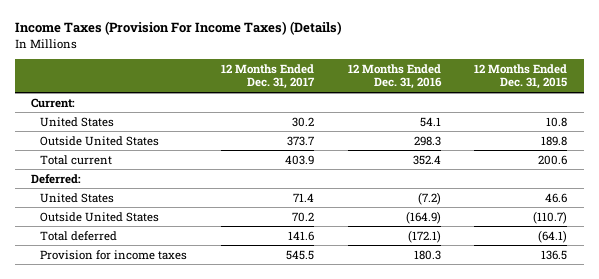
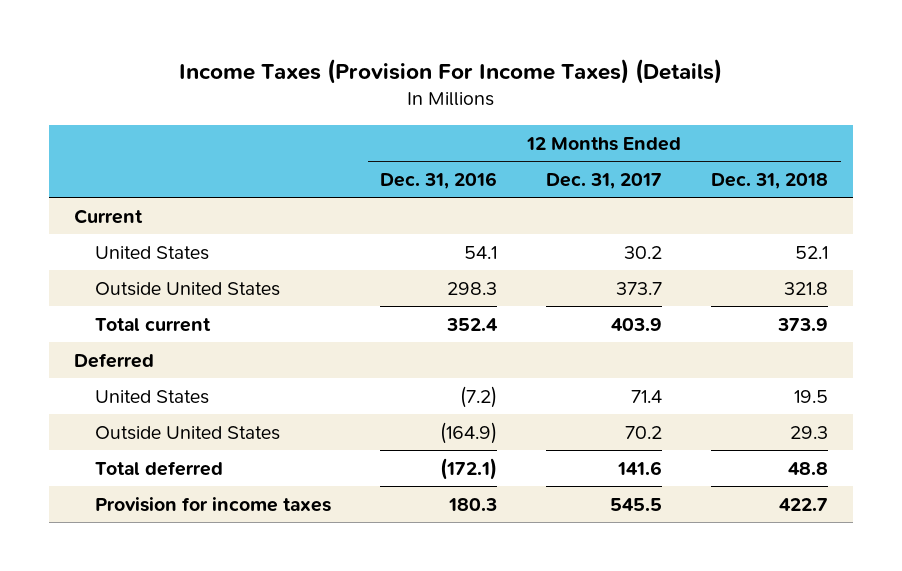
[474,63,568,90] 12 Months Ended Dec. 31, 2015 -> none
none -> [711,172,829,189] Dec. 31, 2018
[31,97,76,108] Current: -> [73,208,143,224] Current
[31,173,82,184] Deferred: -> [73,352,154,368] Deferred

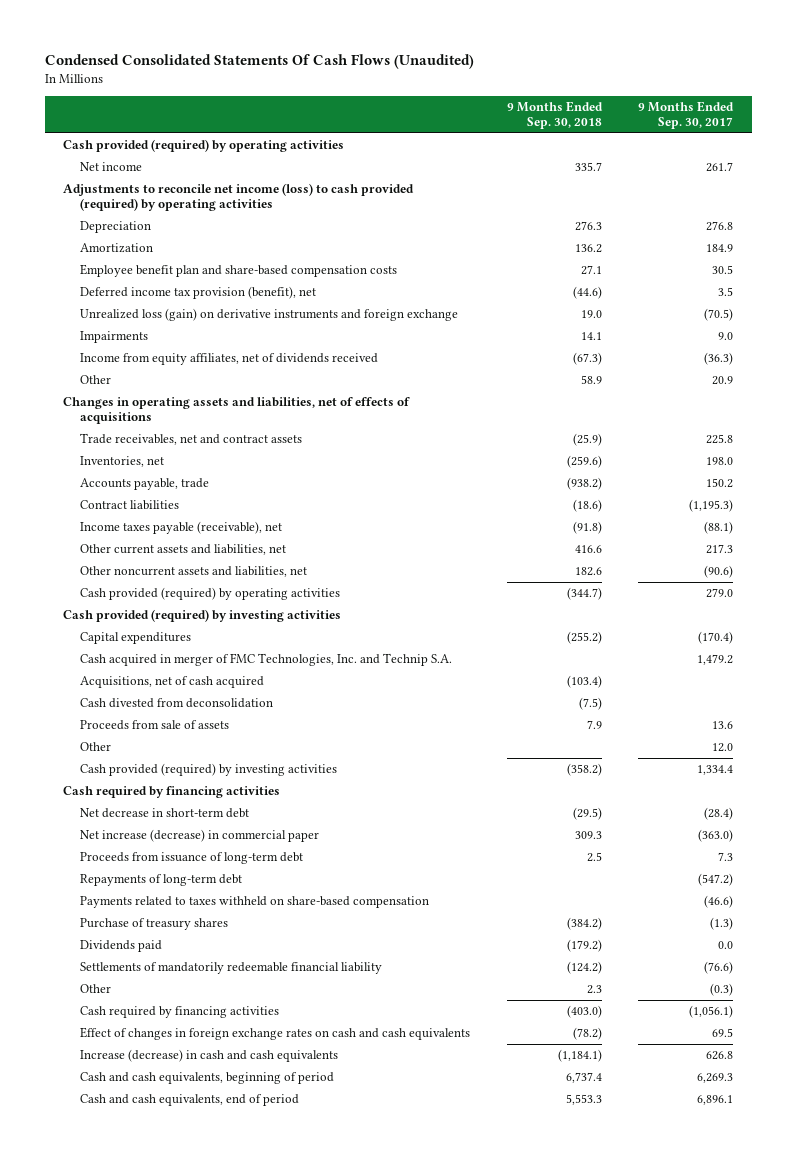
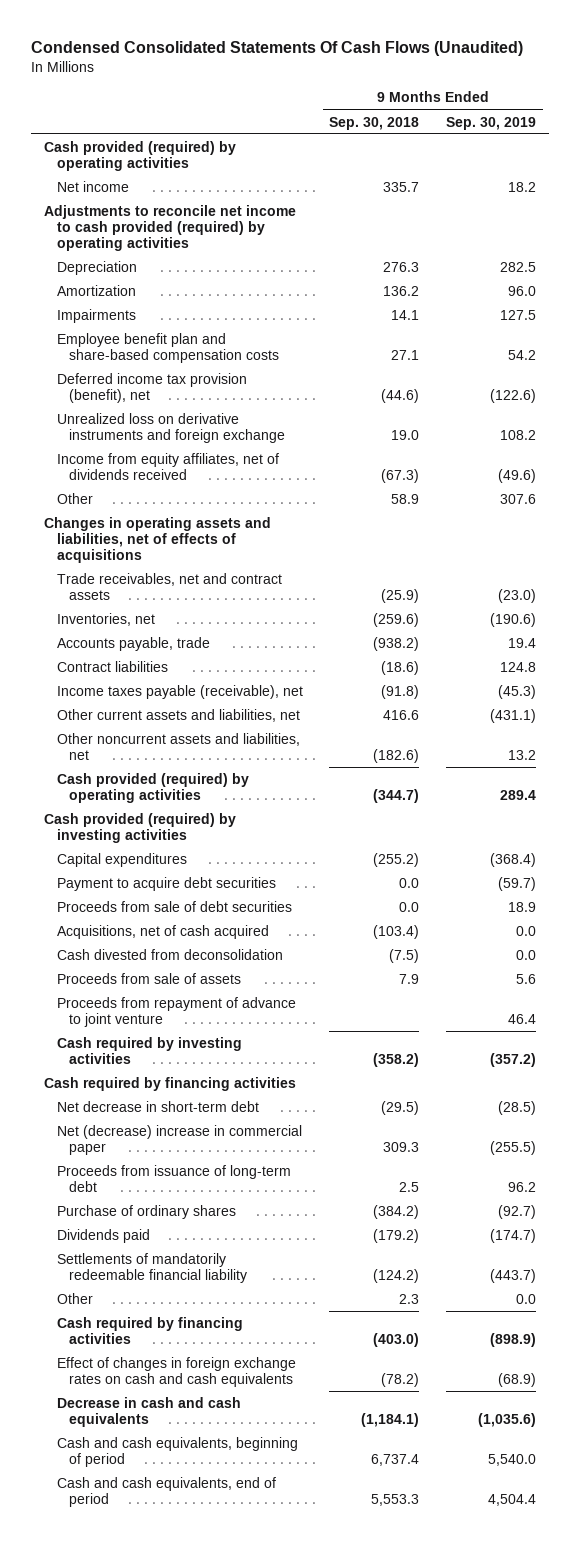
[638,100,735,130] 9 Months Ended Sep. 30, 2017 -> none
none -> [445,116,536,130] Sep. 30, 2019
[63,183,415,212] Adjustments to reconcile net income (loss) to cash provided (required) by operating activities -> [44,204,297,252] Adjustments to reconcile net income to cash provided (required) by operating activities
[79,331,148,344] Impairments -> [56,308,136,323] Impairments
[79,308,458,322] Unrealized loss (gain) on derivative instruments and foreign exchange -> [56,412,285,444] Unrealized loss on derivative instruments and foreign exchange
[574,567,602,577] 182.6 -> [373,749,420,764] (182.6)
[79,653,452,667] Cash acquired in merger of FMC Technologies, Inc. and Technip S.A. -> none
none -> [56,876,276,891] Payment to acquire debt securities
none -> [56,900,292,912] Proceeds from sale of debt securities
[79,742,111,752] Other -> [56,996,296,1028] Proceeds from repayment of advance to joint venture
[79,763,337,777] Cash provided (required) by investing activities -> [56,1036,242,1065] Cash required by investing activities
[79,829,319,843] Net increase (decrease) in commercial paper -> [56,1124,302,1156] Net (decrease) increase in commercial paper
[79,874,242,887] Repayments of long-term debt -> none
[79,896,429,909] Payments related to taxes withheld on share-based compensation -> none
[79,918,228,931] Purchase of treasury shares -> [56,1204,236,1219] Purchase of ordinary shares
[79,1049,338,1063] Increase (decrease) in cash and cash equivalents -> [56,1396,241,1428] Decrease in cash and cash equivalents

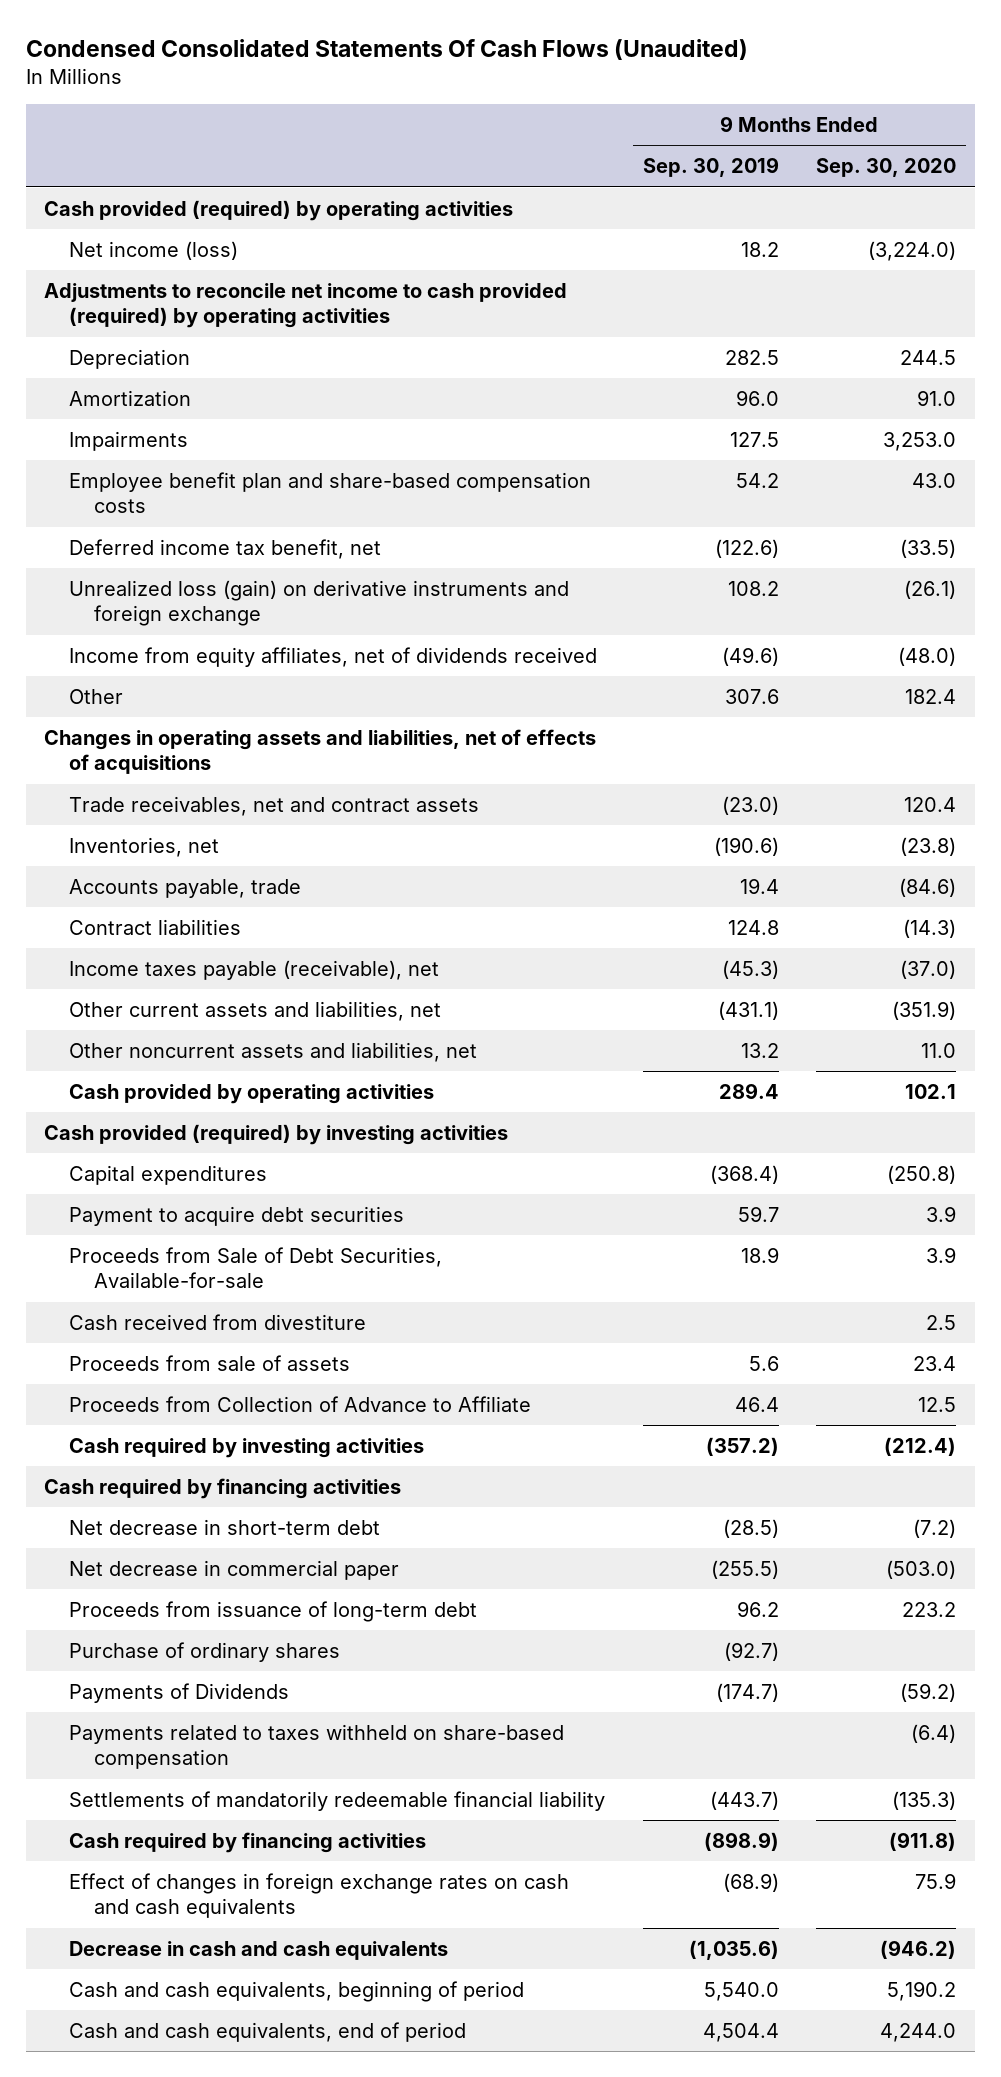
[329,116,420,130] Sep. 30, 2018 -> none
none -> [816,158,957,178] Sep. 30, 2020
[56,180,129,192] Net income -> [69,240,239,260] Net income (loss)
[56,372,247,404] Deferred income tax provision (benefit), net -> [69,538,382,559] Deferred income tax benefit, net
[56,412,285,444] Unrealized loss on derivative instruments and foreign exchange -> [69,579,570,627] Unrealized loss (gain) on derivative instruments and foreign exchange
[56,772,249,804] Cash provided (required) by operating activities -> [69,1083,435,1104] Cash provided by operating activities
[56,924,269,939] Acquisitions, net of cash acquired -> none
[56,948,283,960] Cash divested from deconsolidation -> none
[497,876,536,891] (59.7) -> [737,1205,779,1222] 59.7
[56,900,292,912] Proceeds from sale of debt securities -> [69,1246,443,1289] Proceeds from Sale of Debt Securities, Available-for-sale
none -> [69,1313,367,1330] Cash received from divestiture
[56,996,296,1028] Proceeds from repayment of advance to joint venture -> [69,1395,532,1412] Proceeds from Collection of Advance to Affiliate
[56,1124,302,1156] Net (decrease) increase in commercial paper -> [69,1559,400,1580] Net decrease in commercial paper
[56,1228,150,1243] Dividends paid -> [69,1682,290,1703] Payments of Dividends
none -> [69,1723,565,1770] Payments related to taxes withheld on share-based compensation
[56,1292,93,1304] Other -> none

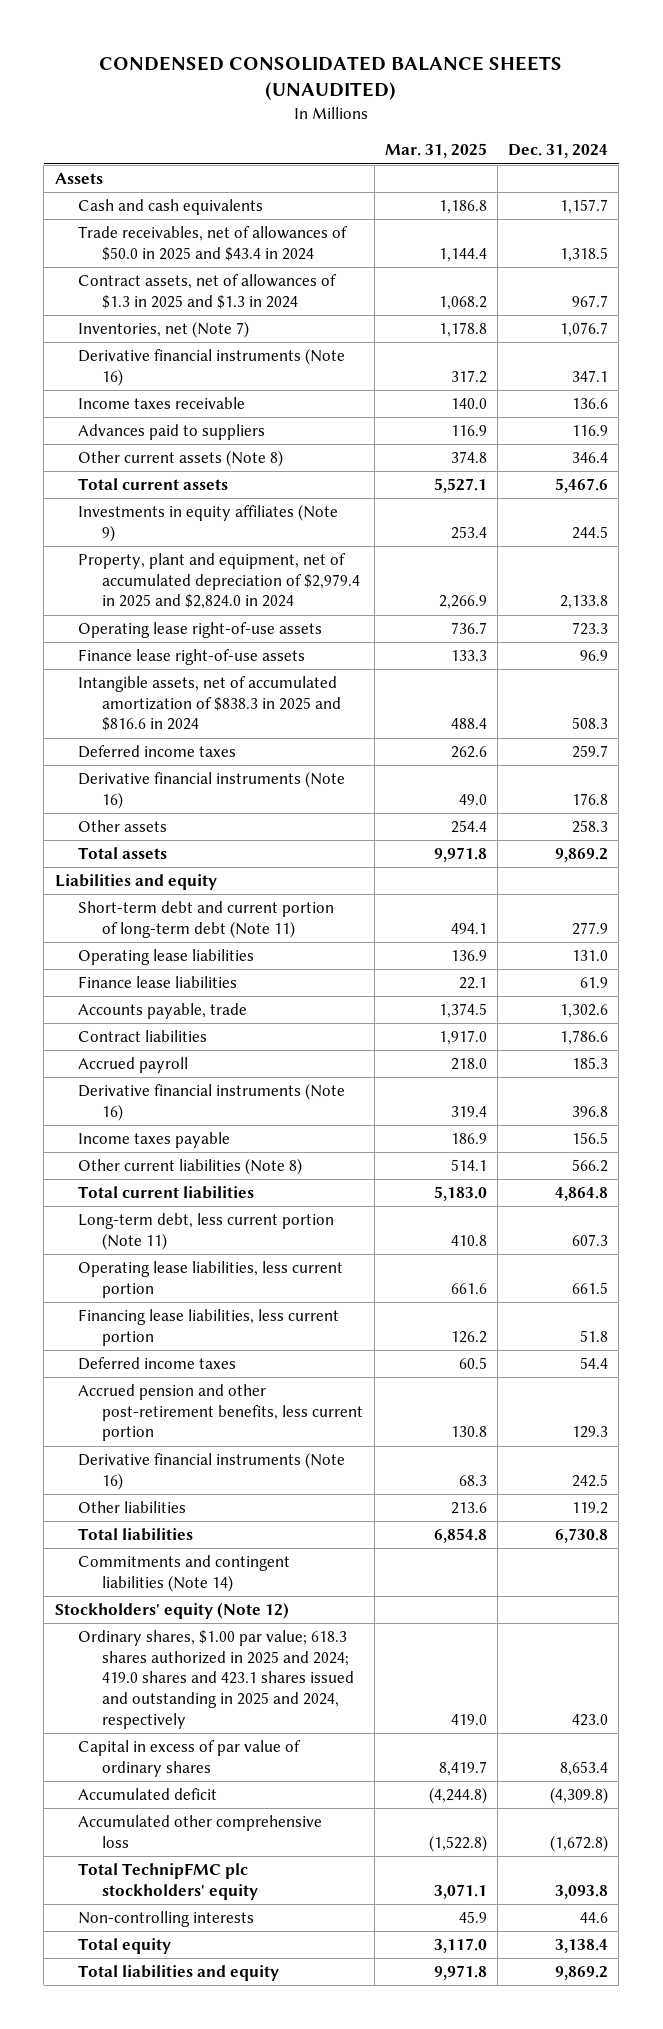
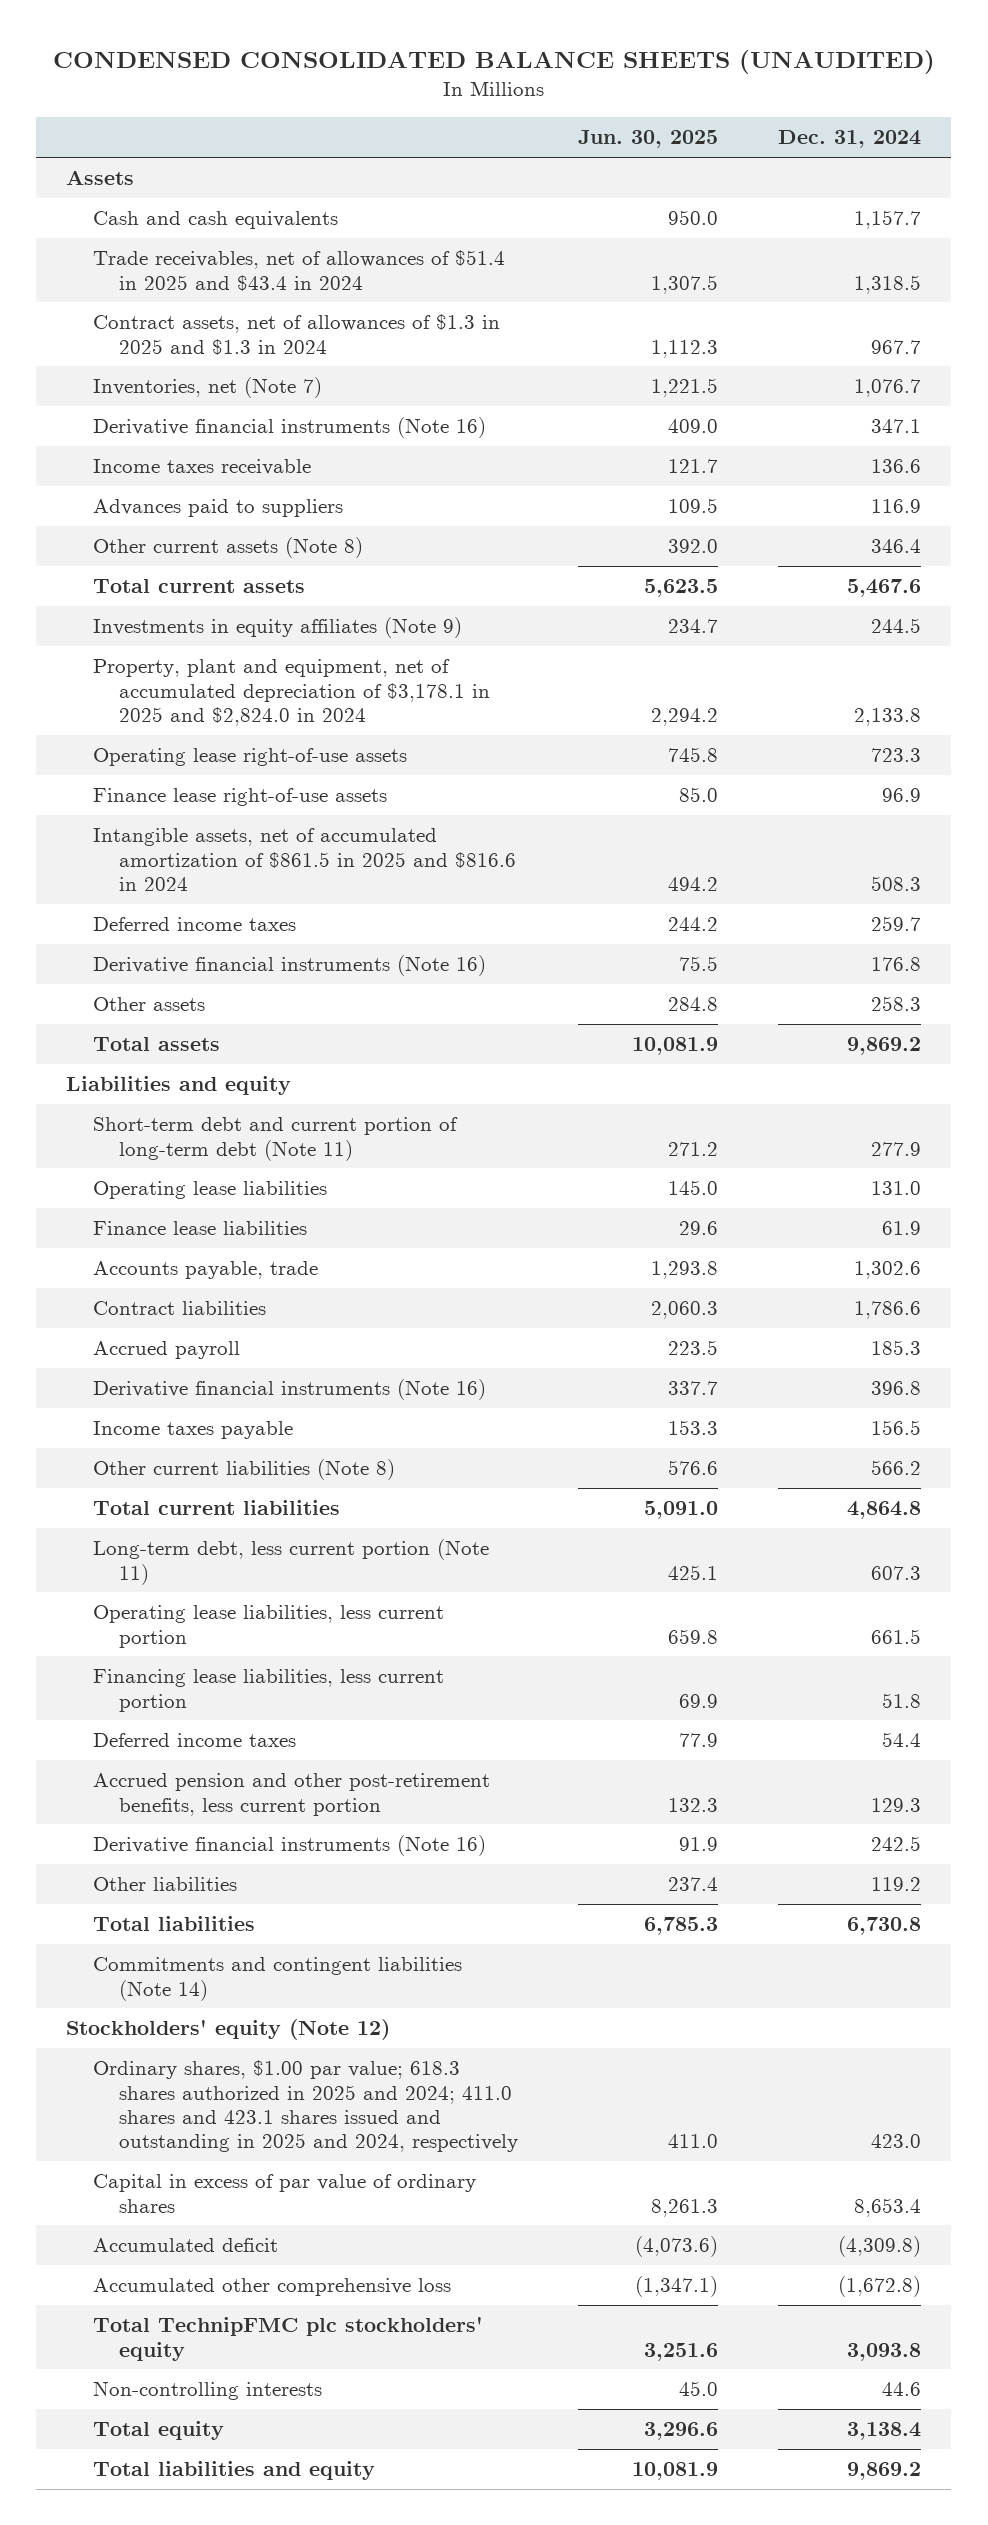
[384,143,487,159] Mar. 31, 2025 -> none
none -> [578,130,719,149] Jun. 30, 2025
[78,226,349,261] Trade receivables, net of allowances of $50.0 in 2025 and $43.4 in 2024 -> [92,250,505,291] Trade receivables, net of allowances of $51.4 in 2025 and $43.4 in 2024
[78,553,361,610] Property, plant and equipment, net of accumulated depreciation of $2,979.4 in 2025 and $2,824.0 in 2024 -> [92,659,491,726] Property, plant and equipment, net of accumulated depreciation of $3,178.1 in 2025 and $2,824.0 in 2024
[78,676,342,732] Intangible assets, net of accumulated amortization of $838.3 in 2025 and $816.6 in 2024 -> [92,828,517,891] Intangible assets, net of accumulated amortization of $861.5 in 2025 and $816.6 in 2024
[78,1630,355,1729] Ordinary shares, $1.00 par value; 618.3 shares authorized in 2025 and 2024; 419.0 shares and 423.1 shares issued and outstanding in 2025 and 2024, respectively -> [92,2060,519,2153] Ordinary shares, $1.00 par value; 618.3 shares authorized in 2025 and 2024; 411.0 shares and 423.1 shares issued and outstanding in 2025 and 2024, respectively

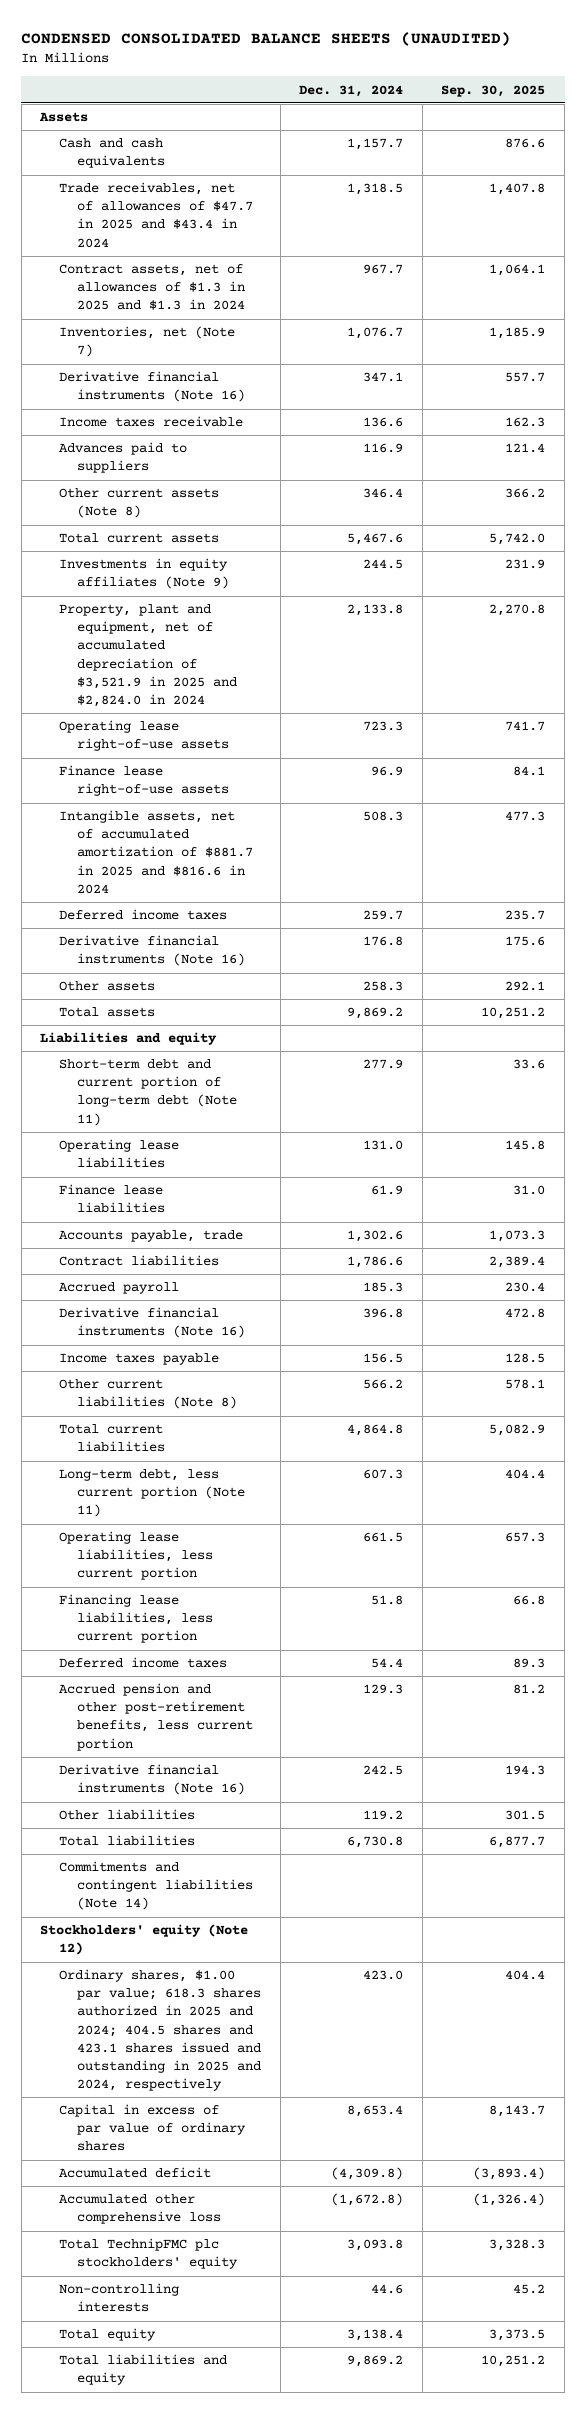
[578,130,719,149] Jun. 30, 2025 -> none
none -> [441,84,546,97] Sep. 30, 2025
[92,250,505,291] Trade receivables, net of allowances of $51.4 in 2025 and $43.4 in 2024 -> [58,182,253,248] Trade receivables, net of allowances of $47.7 in 2025 and $43.4 in 2024
[92,659,491,726] Property, plant and equipment, net of accumulated depreciation of $3,178.1 in 2025 and $2,824.0 in 2024 -> [58,604,237,707] Property, plant and equipment, net of accumulated depreciation of $3,521.9 in 2025 and $2,824.0 in 2024
[92,828,517,891] Intangible assets, net of accumulated amortization of $861.5 in 2025 and $816.6 in 2024 -> [58,810,253,894] Intangible assets, net of accumulated amortization of $881.7 in 2025 and $816.6 in 2024
[92,2060,519,2153] Ordinary shares, $1.00 par value; 618.3 shares authorized in 2025 and 2024; 411.0 shares and 423.1 shares issued and outstanding in 2025 and 2024, respectively -> [58,1969,261,2091] Ordinary shares, $1.00 par value; 618.3 shares authorized in 2025 and 2024; 404.5 shares and 423.1 shares issued and outstanding in 2025 and 2024, respectively

